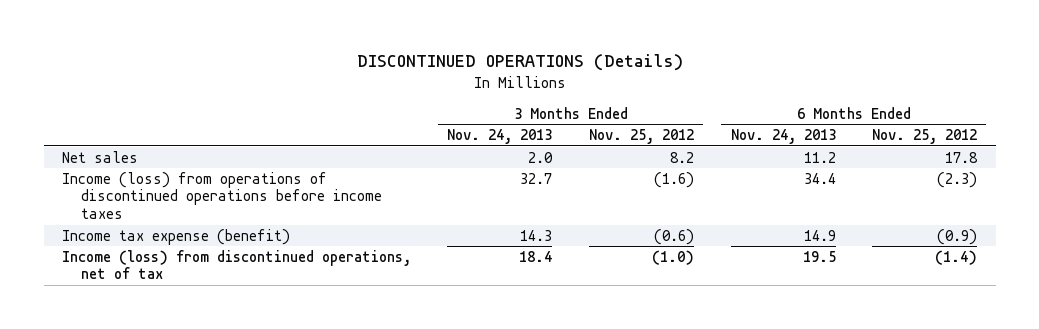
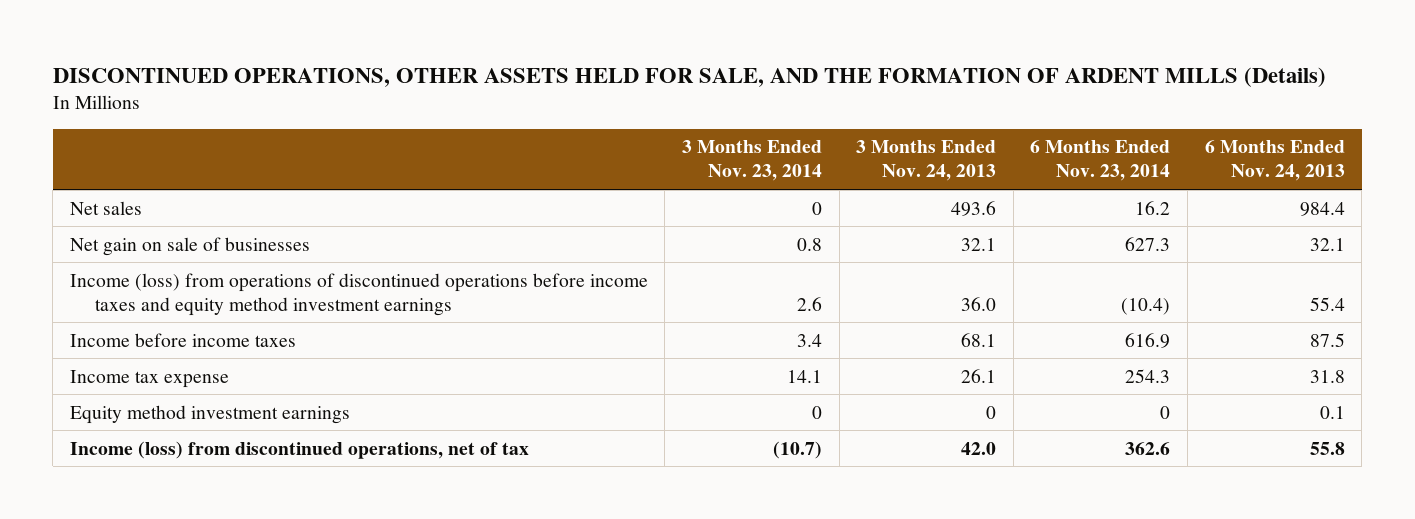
[356,54,683,72] DISCONTINUED OPERATIONS (Details) -> [52,67,1326,88] DISCONTINUED OPERATIONS, OTHER ASSETS HELD FOR SALE, AND THE FORMATION OF ARDENT MILLS (Details)
[589,129,695,145] Nov. 25, 2012 -> none
[872,129,978,145] Nov. 25, 2012 -> none
none -> [682,140,823,182] 3 Months Ended Nov. 23, 2014
none -> [1030,140,1171,182] 6 Months Ended Nov. 23, 2014
[528,151,554,163] 2.0 -> [951,200,997,216] 493.6
[803,151,836,163] 11.2 -> [1299,201,1345,216] 984.4
none -> [69,236,310,256] Net gain on sale of businesses
none -> [69,272,648,316] Income (loss) from operations of discontinued operations before income taxes and equity method investment earnings
[61,171,383,220] Income (loss) from operations of discontinued operations before income taxes -> [69,332,296,347] Income before income taxes
[520,172,553,184] 32.7 -> [961,332,997,347] 68.1
[803,172,836,184] 34.4 -> [1309,332,1345,347] 87.5
[61,228,290,245] Income tax expense (benefit) -> [69,369,229,388] Income tax expense
[520,229,553,241] 14.3 -> [961,368,997,383] 26.1
[803,229,836,241] 14.9 -> [1309,369,1345,383] 31.8
none -> [69,404,350,424] Equity method investment earnings
[519,250,553,262] 18.4 -> [961,441,997,455] 42.0
[802,250,836,262] 19.5 -> [1309,441,1345,455] 55.8

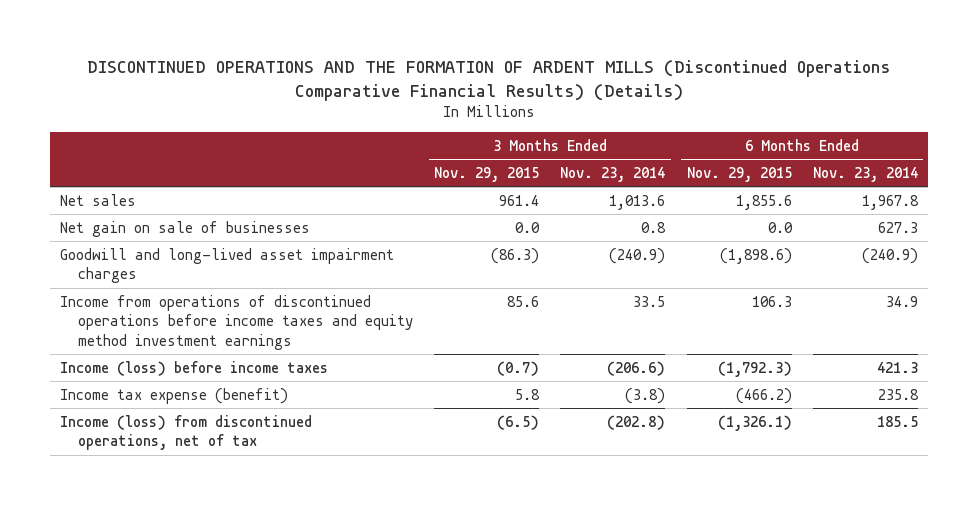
[52,67,1326,88] DISCONTINUED OPERATIONS, OTHER ASSETS HELD FOR SALE, AND THE FORMATION OF ARDENT MILLS (Details) -> [87,60,891,101] DISCONTINUED OPERATIONS AND THE FORMATION OF ARDENT MILLS (Discontinued Operations Comparative Financial Results) (Details)
[856,140,997,182] 3 Months Ended Nov. 24, 2013 -> none
[1204,140,1345,182] 6 Months Ended Nov. 24, 2013 -> none
none -> [434,167,540,183] Nov. 29, 2015
none -> [686,167,792,183] Nov. 29, 2015
[812,201,823,215] 0 -> [609,194,666,210] 1,013.6
[1135,200,1171,215] 16.2 -> [861,194,919,210] 1,967.8
[69,404,350,424] Equity method investment earnings -> none
none -> [60,247,395,284] Goodwill and long-lived asset impairment charges
[69,272,648,316] Income (loss) from operations of discontinued operations before income taxes and equity method investment earnings -> [60,294,414,350] Income from operations of discontinued operations before income taxes and equity method investment earnings
[797,296,823,311] 2.6 -> [633,295,666,307] 33.5
[1121,297,1171,315] (10.4) -> [885,295,918,307] 34.9
[69,332,296,347] Income before income taxes -> [60,360,329,376] Income (loss) before income taxes
[797,333,823,347] 3.4 -> [607,360,666,376] (206.6)
[1125,332,1171,348] 616.9 -> [876,361,918,373] 421.3
[69,369,229,388] Income tax expense -> [60,387,289,404] Income tax expense (benefit)
[787,369,823,383] 14.1 -> [625,387,666,404] (3.8)
[1125,368,1171,383] 254.3 -> [877,388,919,400] 235.8
[773,440,823,459] (10.7) -> [607,414,666,430] (202.8)
[1125,441,1171,455] 362.6 -> [876,415,918,427] 185.5

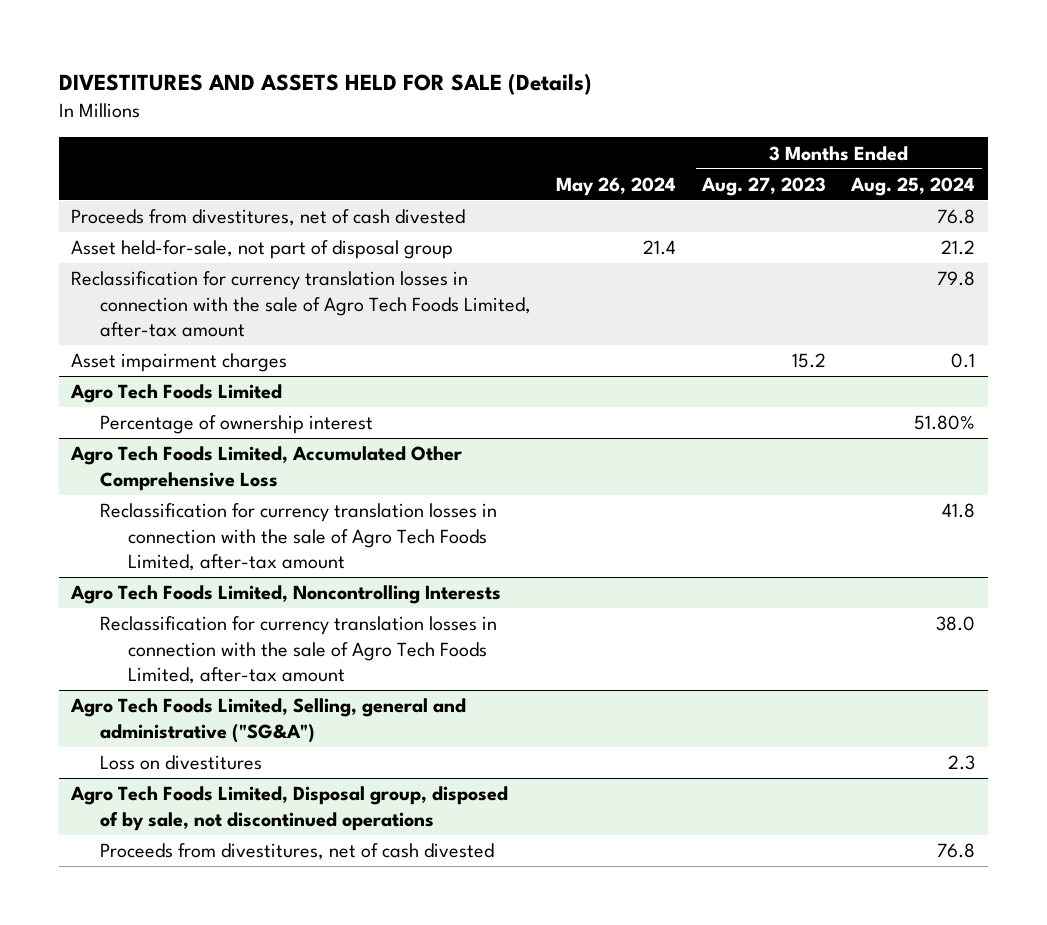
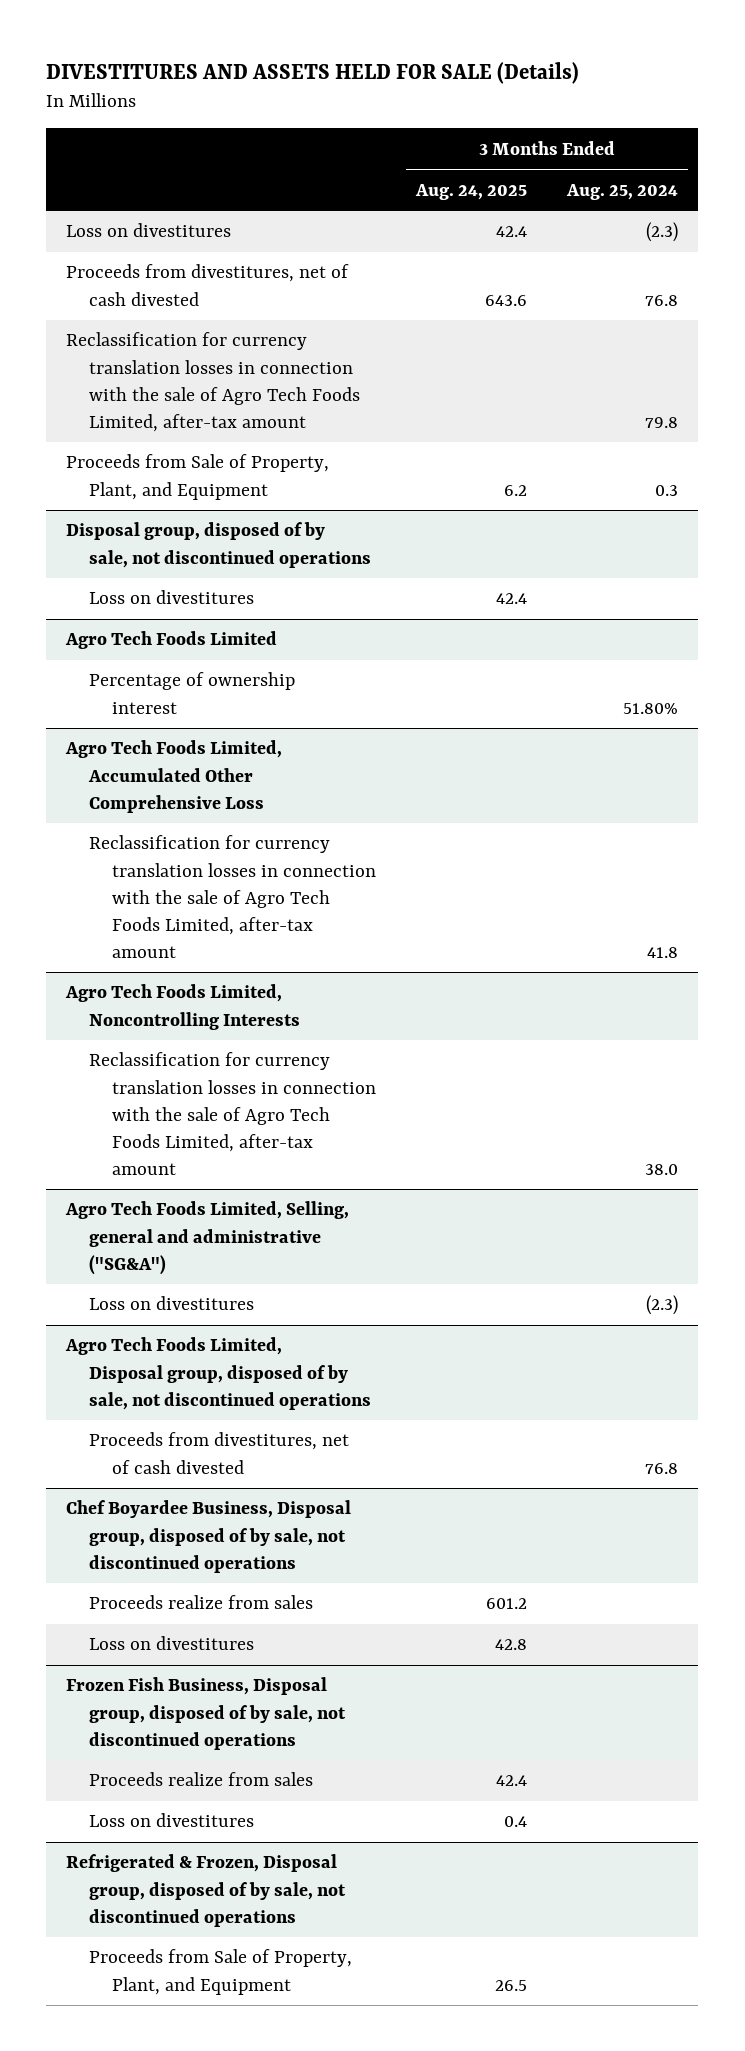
[556,176,677,196] May 26, 2024 -> none
[700,176,826,196] Aug. 27, 2023 -> none
none -> [415,183,528,200] Aug. 24, 2025
none -> [66,223,232,238] Loss on divestitures
[71,240,454,260] Asset held-for-sale, not part of disposal group -> none
[71,353,288,373] Asset impairment charges -> none
none -> [66,454,330,500] Proceeds from Sale of Property, Plant, and Equipment
none -> [66,522,372,568] Disposal group, disposed of by sale, not discontinued operations
none -> [89,590,255,605] Loss on divestitures
[948,755,976,771] 2.3 -> [646,1295,679,1316] (2.3)
none -> [66,1500,352,1573] Chef Boyardee Business, Disposal group, disposed of by sale, not discontinued operations
none -> [89,1595,314,1610] Proceeds realize from sales
none -> [89,1636,255,1651] Loss on divestitures
none -> [66,1677,347,1750] Frozen Fish Business, Disposal group, disposed of by sale, not discontinued operations
none -> [89,1772,314,1787] Proceeds realize from sales
none -> [89,1813,255,1828] Loss on divestitures
none -> [66,1854,347,1927] Refrigerated & Frozen, Disposal group, disposed of by sale, not discontinued operations
none -> [89,1949,353,1995] Proceeds from Sale of Property, Plant, and Equipment

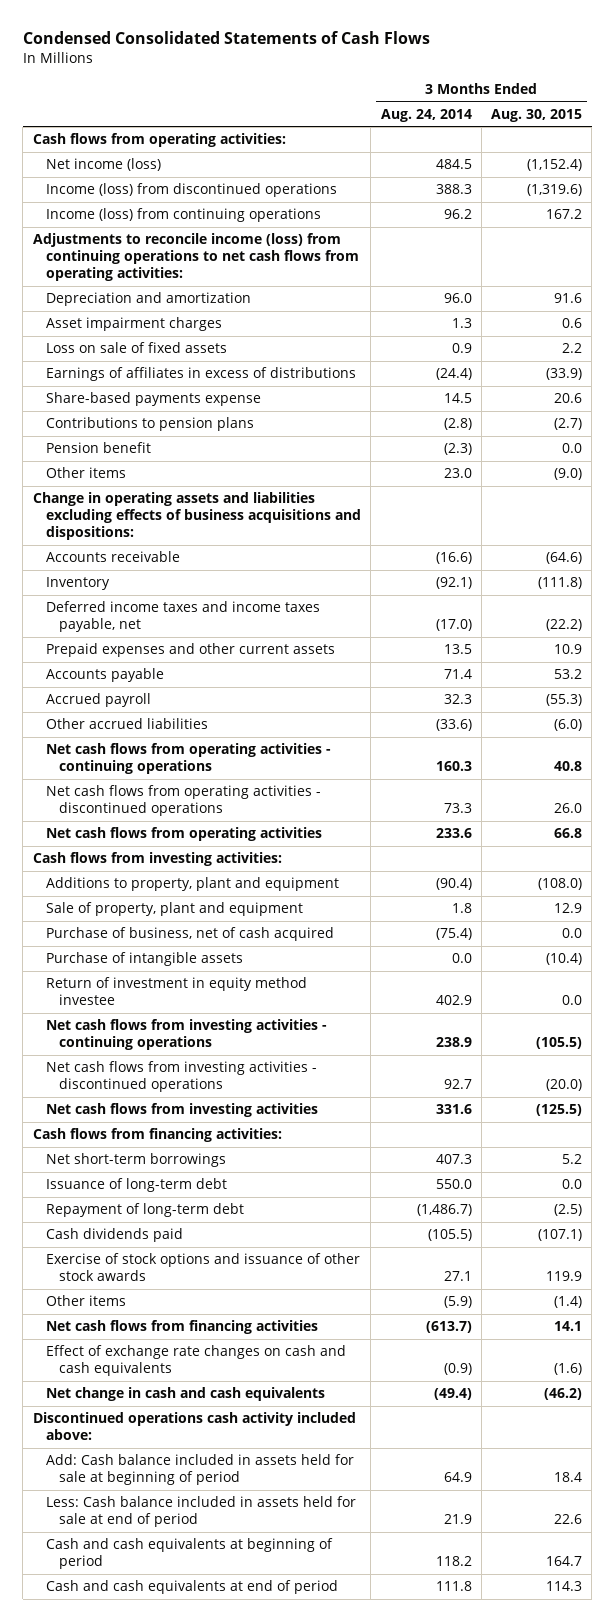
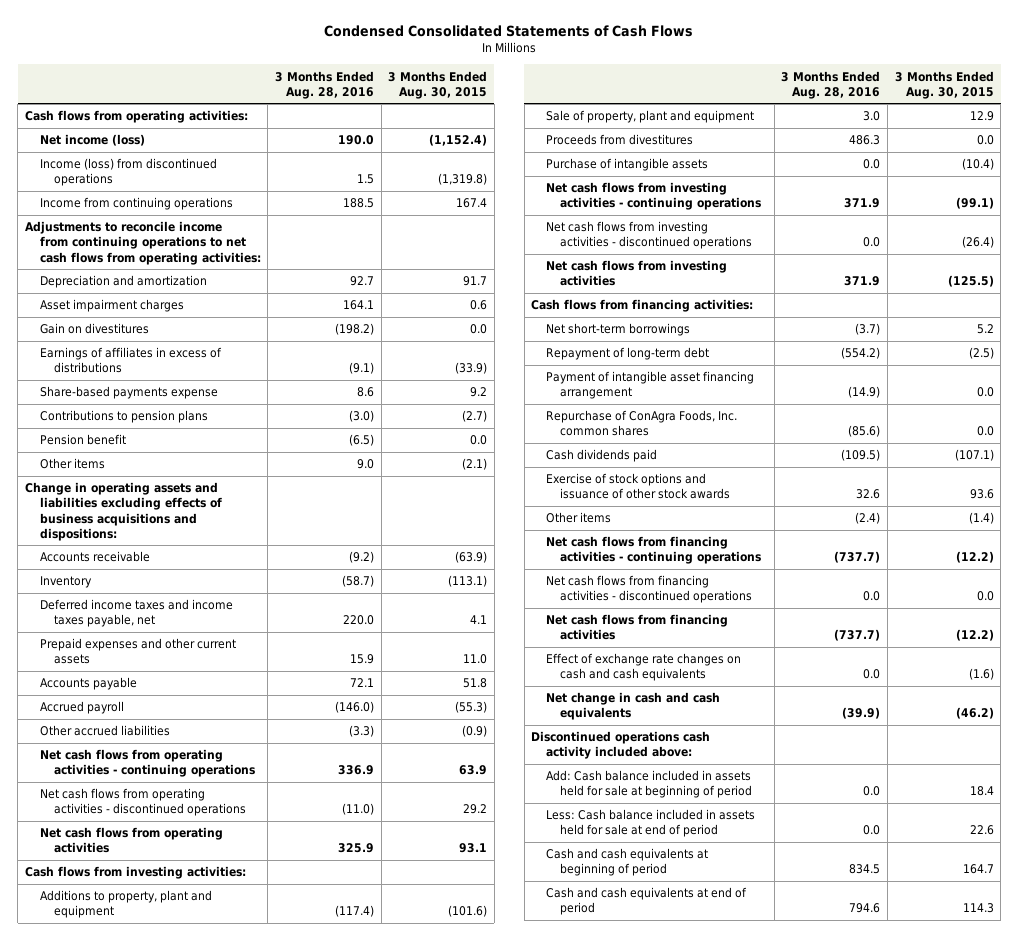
[380,109,472,123] Aug. 24, 2014 -> none
none -> [274,70,374,99] 3 Months Ended Aug. 28, 2016
[527,184,583,197] (1,319.6) -> [438,173,488,186] (1,319.8)
[46,208,322,223] Income (loss) from continuing operations -> [39,197,233,211] Income from continuing operations
[546,209,583,220] 167.2 -> [456,198,488,209] 167.4
[32,233,360,282] Adjustments to reconcile income (loss) from continuing operations to net cash flows from operating activities: -> [24,221,261,265] Adjustments to reconcile income from continuing operations to net cash flows from operating activities:
[554,293,583,304] 91.6 -> [463,276,488,287] 91.7
[46,342,228,354] Loss on sale of fixed assets -> none
none -> [39,323,149,335] Gain on divestitures
[554,393,583,404] 20.6 -> [470,387,488,398] 9.2
[554,468,583,481] (9.0) -> [462,458,488,471] (2.1)
[546,552,583,565] (64.6) -> [455,551,488,564] (63.9)
[538,577,583,590] (111.8) -> [448,575,488,588] (113.1)
[546,619,583,632] (22.2) -> [470,615,488,625] 4.1
[554,644,583,655] 10.9 -> [463,654,488,665] 11.0
[554,669,583,680] 53.2 -> [463,678,488,689] 51.8
[554,719,583,732] (6.0) -> [462,725,488,738] (0.9)
[554,761,583,772] 40.8 -> [459,765,488,776] 63.9
[554,803,583,814] 26.0 -> [463,804,488,815] 29.2
[554,828,583,839] 66.8 -> [459,843,488,854] 93.1
[538,878,583,891] (108.0) -> [448,905,488,918] (101.6)
[46,927,335,942] Purchase of business, net of cash acquired -> none
none -> [545,134,693,146] Proceeds from divestitures
[46,977,308,1006] Return of investment in equity method investee -> none
[536,1037,583,1050] (105.5) -> [955,197,994,210] (99.1)
[546,1079,583,1092] (20.0) -> [961,236,994,249] (26.4)
[46,1178,228,1193] Issuance of long-term debt -> none
none -> [545,371,754,400] Payment of intangible asset financing arrangement
none -> [545,410,737,437] Repurchase of ConAgra Foods, Inc. common shares
[546,1271,583,1282] 119.9 -> [969,489,994,500] 93.6
none -> [545,536,762,565] Net cash flows from financing activities - continuing operations
none -> [545,575,753,604] Net cash flows from financing activities - discontinued operations
[554,1321,583,1332] 14.1 -> [955,629,994,642] (12.2)

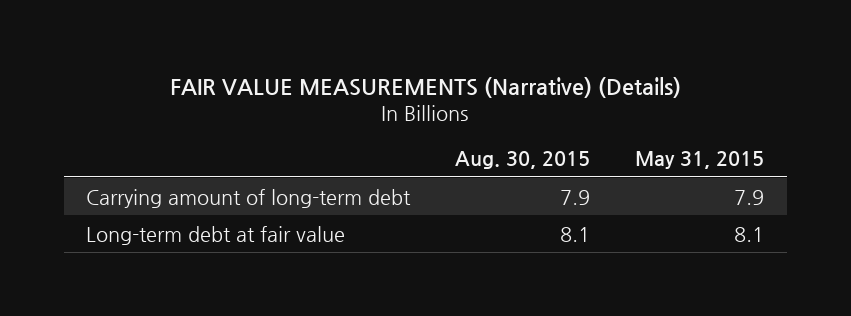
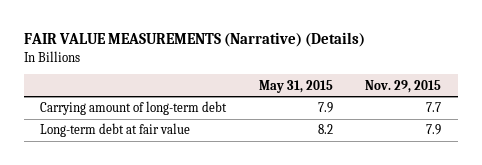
[455,150,591,169] Aug. 30, 2015 -> none
none -> [365,79,442,93] Nov. 29, 2015
[734,226,765,242] 8.1 -> [317,124,333,135] 8.2

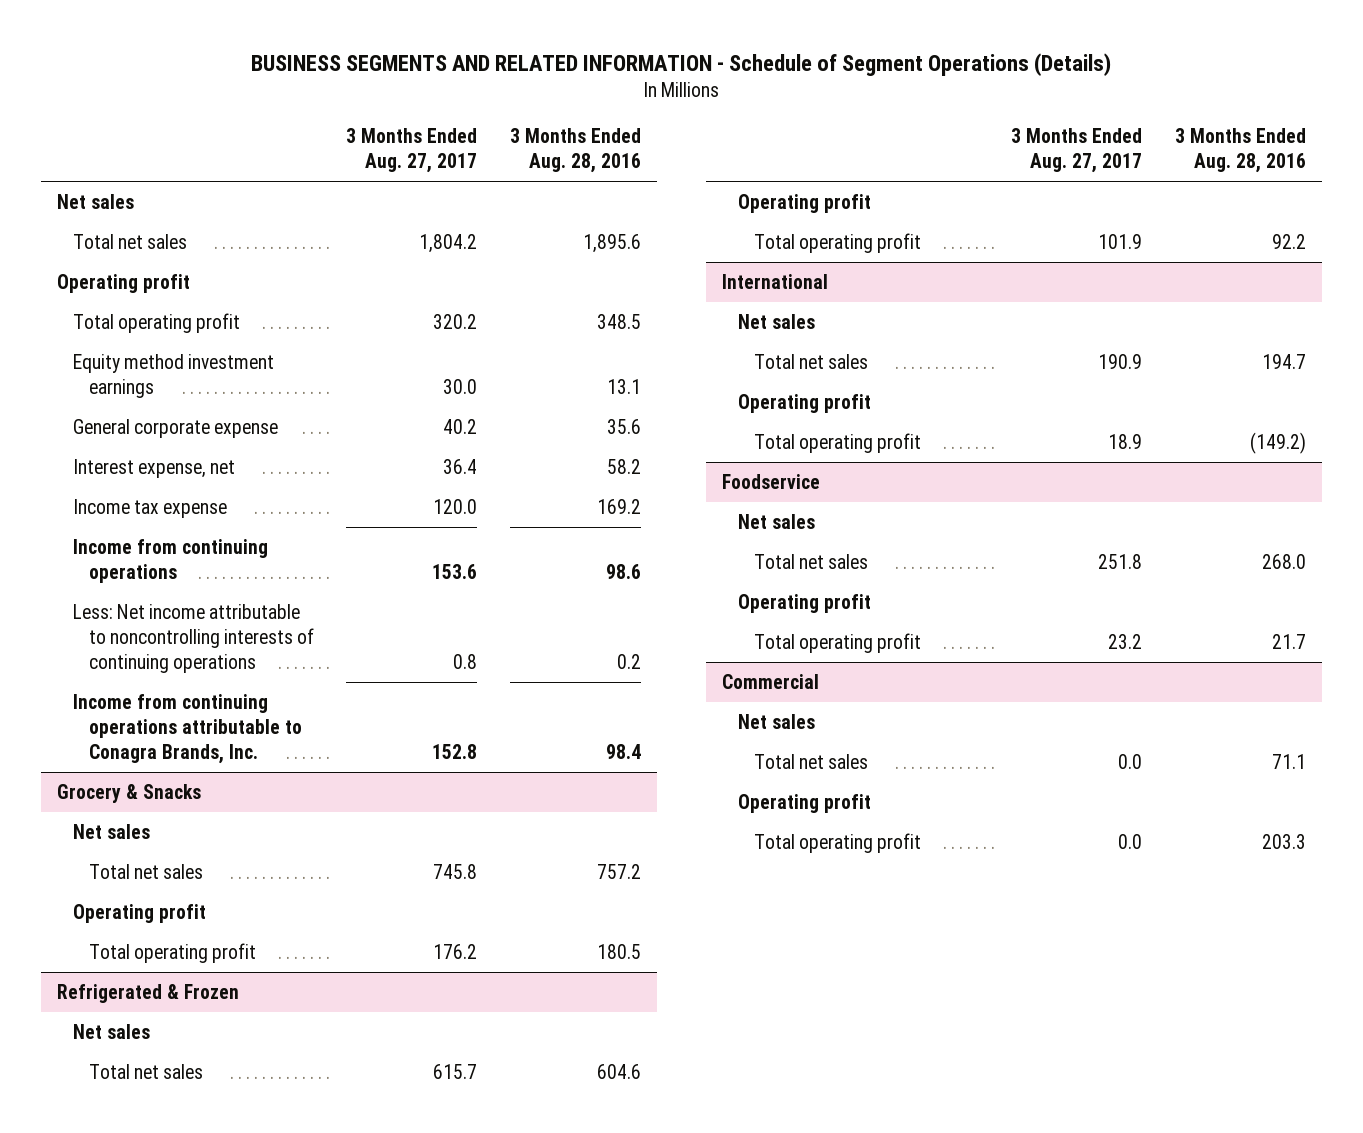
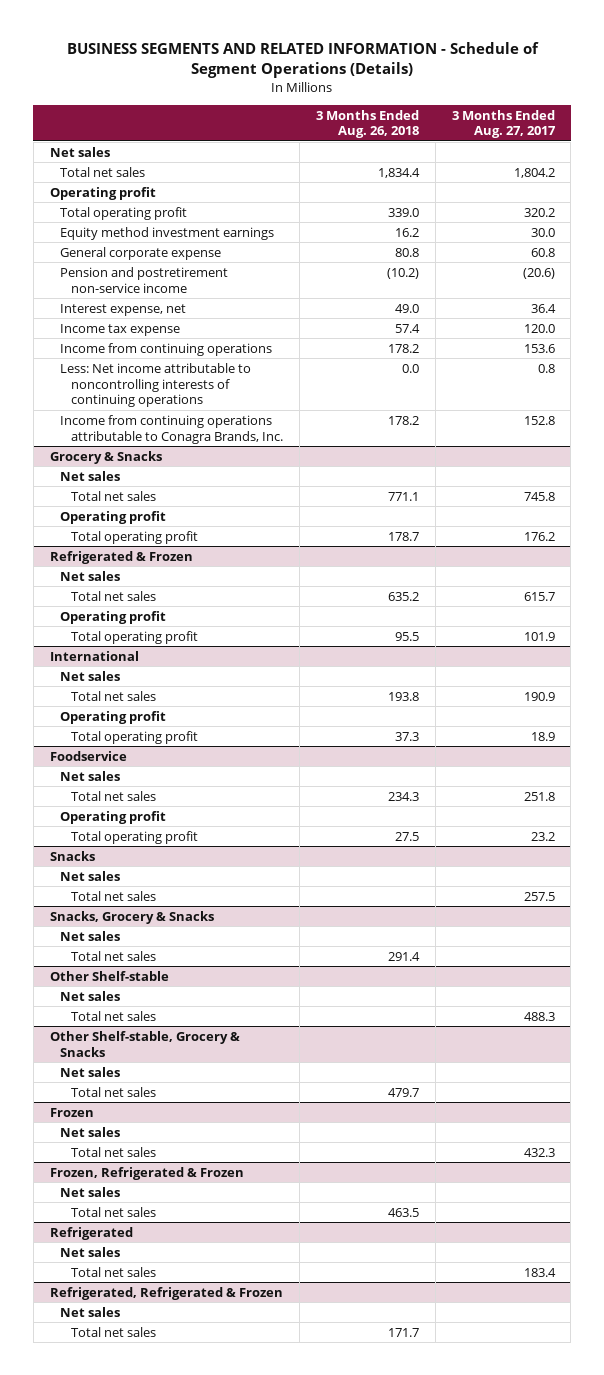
[509,128,641,174] 3 Months Ended Aug. 28, 2016 -> none
none -> [315,109,419,139] 3 Months Ended Aug. 26, 2018
[443,418,478,434] 40.2 -> [530,247,555,257] 60.8
none -> [60,266,229,293] Pension and postretirement non-service income
[721,673,819,689] Commercial -> none
none -> [49,850,95,861] Snacks
[737,793,871,813] Operating profit -> none
[753,832,921,853] Total operating profit -> none
[1118,753,1143,769] 0.0 -> [523,891,555,901] 257.5
none -> [49,910,214,924] Snacks, Grocery & Snacks
none -> [60,930,121,941] Net sales
none -> [71,950,157,961] Total net sales
none -> [49,970,169,981] Other Shelf-stable
none -> [60,990,121,1001] Net sales
none -> [71,1010,157,1021] Total net sales
none -> [49,1030,240,1057] Other Shelf-stable, Grocery & Snacks
none -> [60,1066,121,1077] Net sales
none -> [71,1086,157,1097] Total net sales
none -> [49,1107,94,1117] Frozen
none -> [60,1126,121,1137] Net sales
none -> [71,1146,157,1157] Total net sales
none -> [49,1166,244,1180] Frozen, Refrigerated & Frozen
none -> [60,1186,121,1197] Net sales
none -> [71,1206,157,1217] Total net sales
none -> [49,1226,133,1240] Refrigerated
none -> [60,1246,121,1257] Net sales
none -> [71,1266,157,1277] Total net sales
none -> [49,1286,283,1300] Refrigerated, Refrigerated & Frozen
none -> [60,1306,121,1317] Net sales
none -> [71,1326,157,1337] Total net sales

